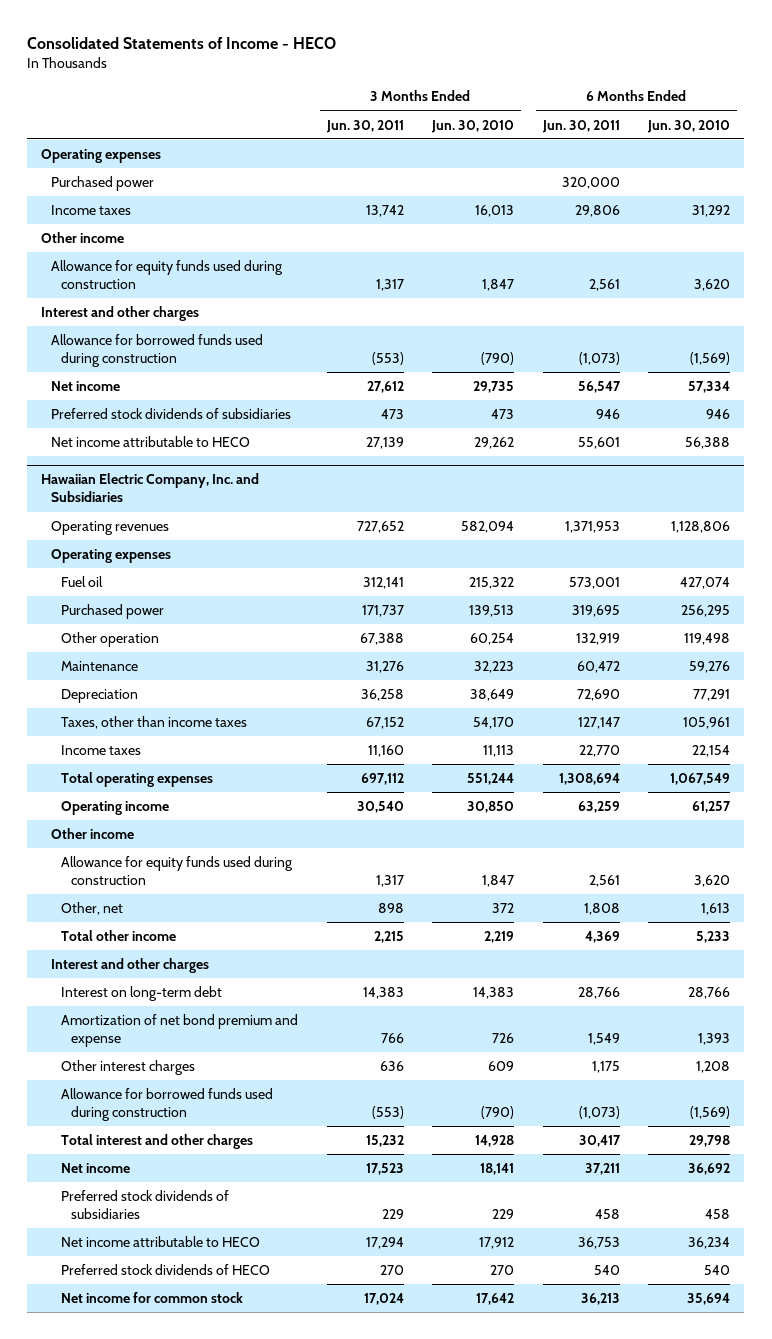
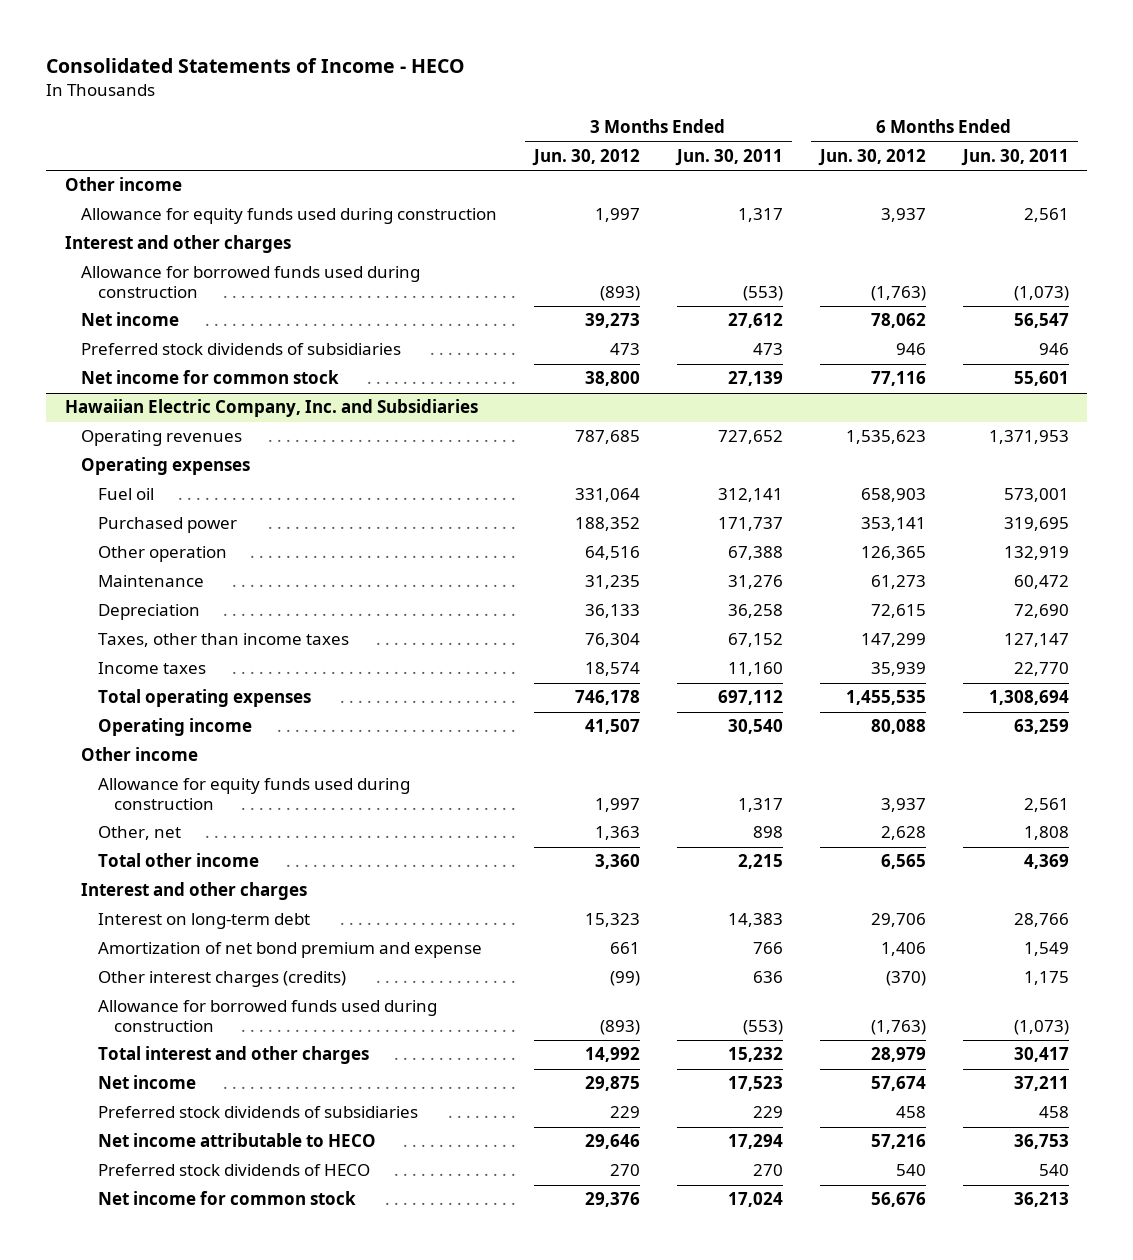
[431,119,515,133] Jun. 30, 2010 -> none
[647,119,731,133] Jun. 30, 2010 -> none
none -> [532,149,641,167] Jun. 30, 2012
none -> [817,149,926,167] Jun. 30, 2012
[41,149,162,164] Operating expenses -> none
[51,176,155,192] Purchased power -> none
[51,205,132,216] Income taxes -> none
[51,436,251,448] Net income attributable to HECO -> [81,370,340,385] Net income for common stock
[61,1060,196,1076] Other interest charges -> [97,971,346,988] Other interest charges (credits)

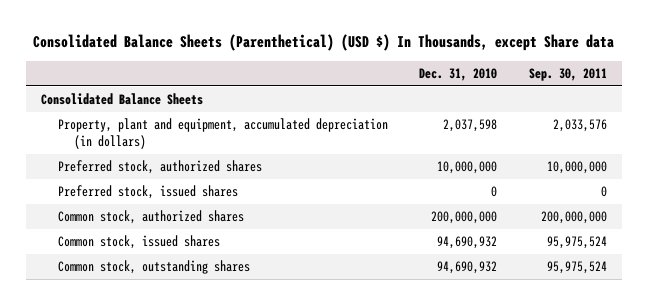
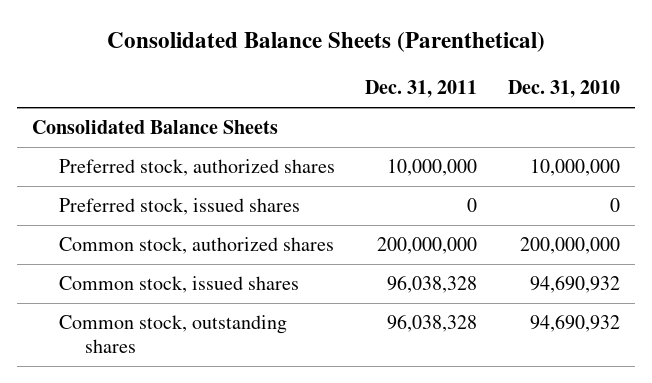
[33,33,615,51] Consolidated Balance Sheets (Parenthetical) (USD $) In Thousands, except Share data -> [107,32,546,53] Consolidated Balance Sheets (Parenthetical)
[528,67,607,81] Sep. 30, 2011 -> none
none -> [365,80,478,99] Dec. 31, 2011
[57,118,388,150] Property, plant and equipment, accumulated depreciation (in dollars) -> none

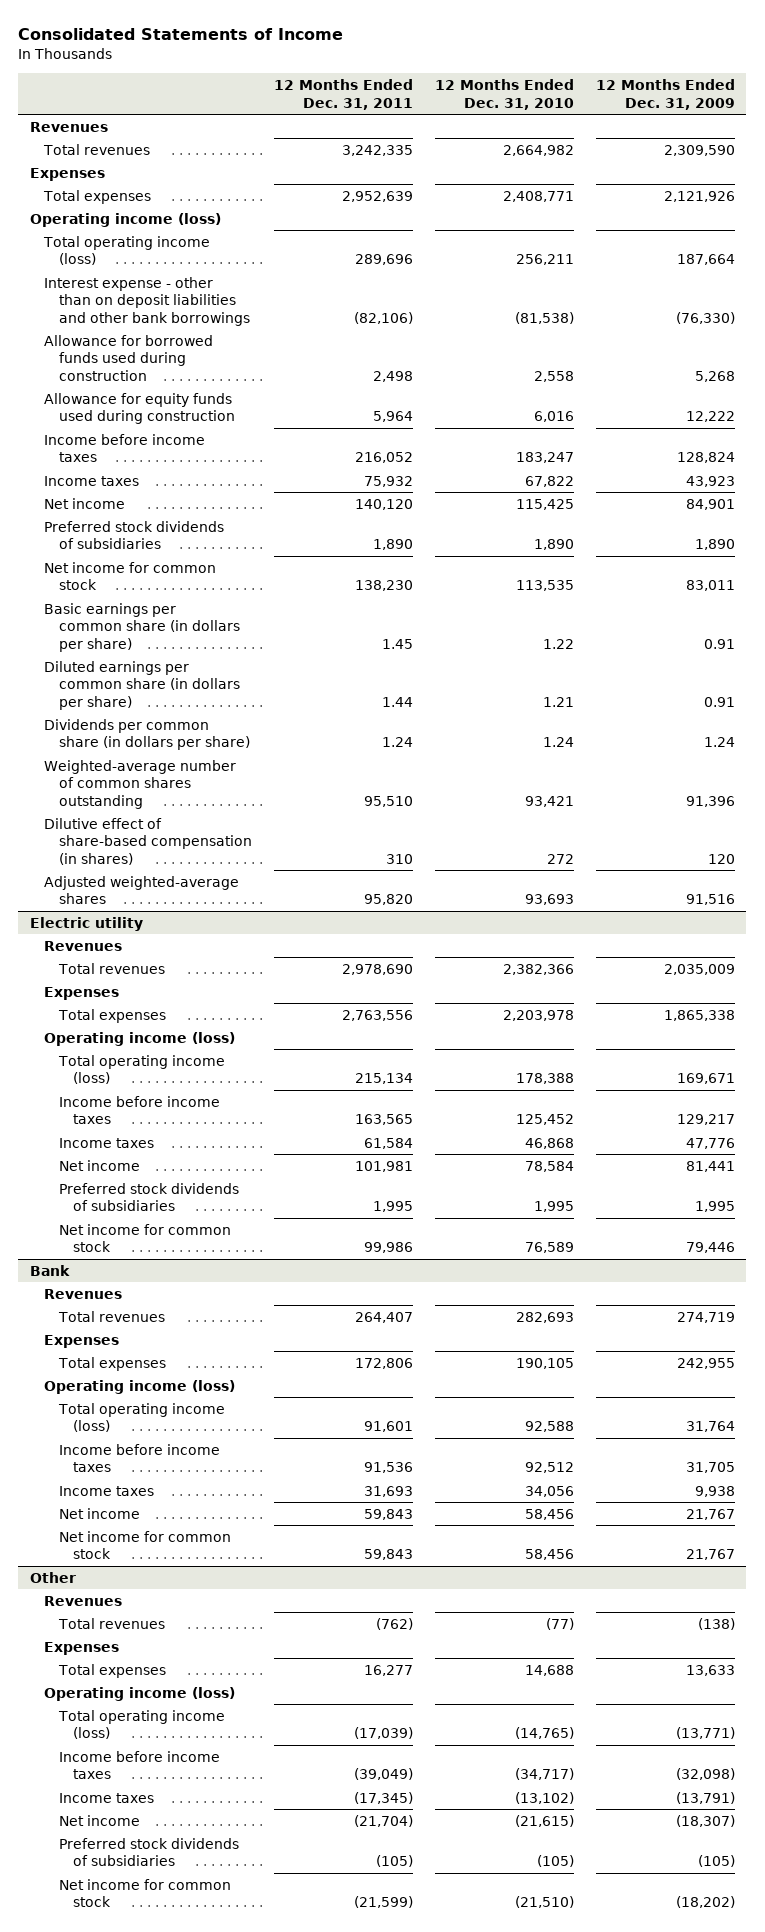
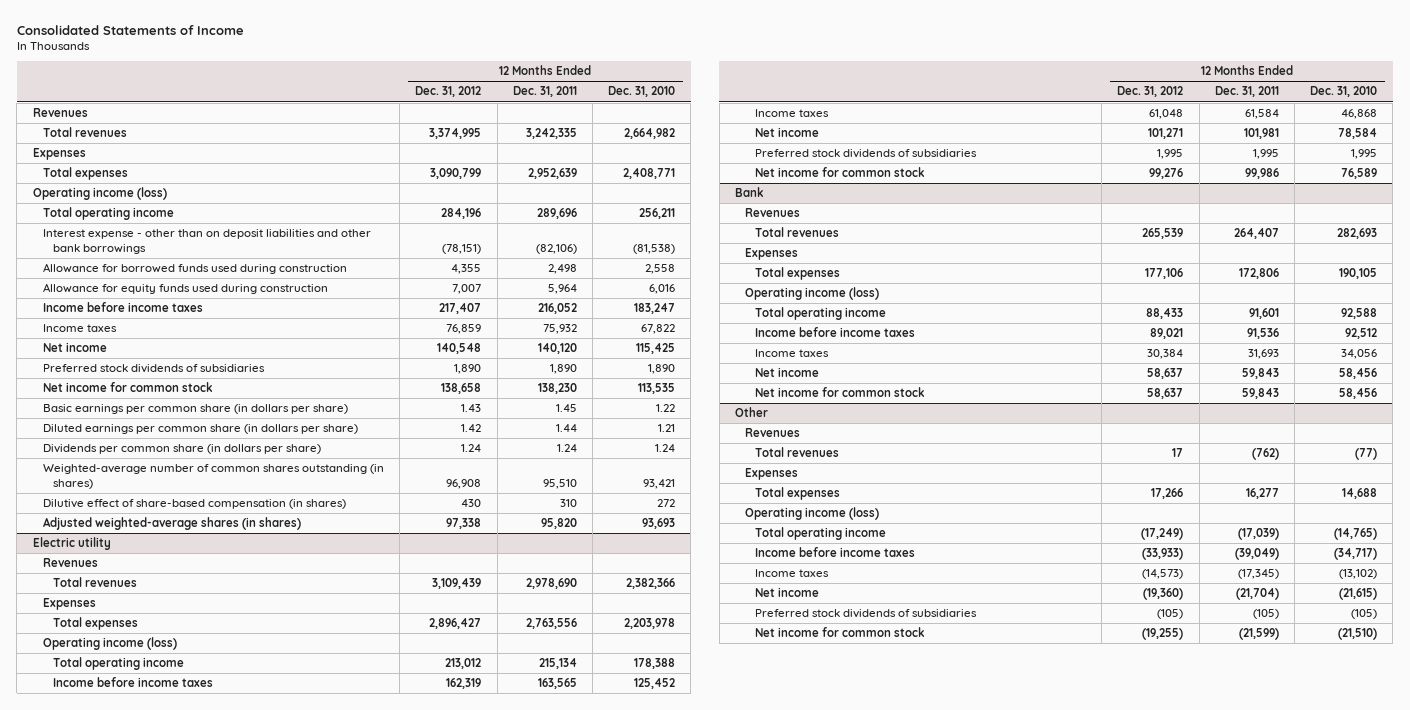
[596,79,736,110] 12 Months Ended Dec. 31, 2009 -> none
none -> [415,86,482,98] Dec. 31, 2012
[43,235,211,266] Total operating income (loss) -> [43,207,175,221] Total operating income
[44,759,237,809] Weighted-average number of common shares outstanding -> [43,464,385,489] Weighted-average number of common shares outstanding (in shares)
[44,875,240,905] Adjusted weighted-average shares -> [43,517,302,531] Adjusted weighted-average shares (in shares)
[57,1054,225,1085] Total operating income (loss) -> [53,657,185,671] Total operating income
[57,1402,225,1433] Total operating income (loss) -> [755,307,887,321] Total operating income
[57,1709,225,1740] Total operating income (loss) -> [755,527,887,541] Total operating income

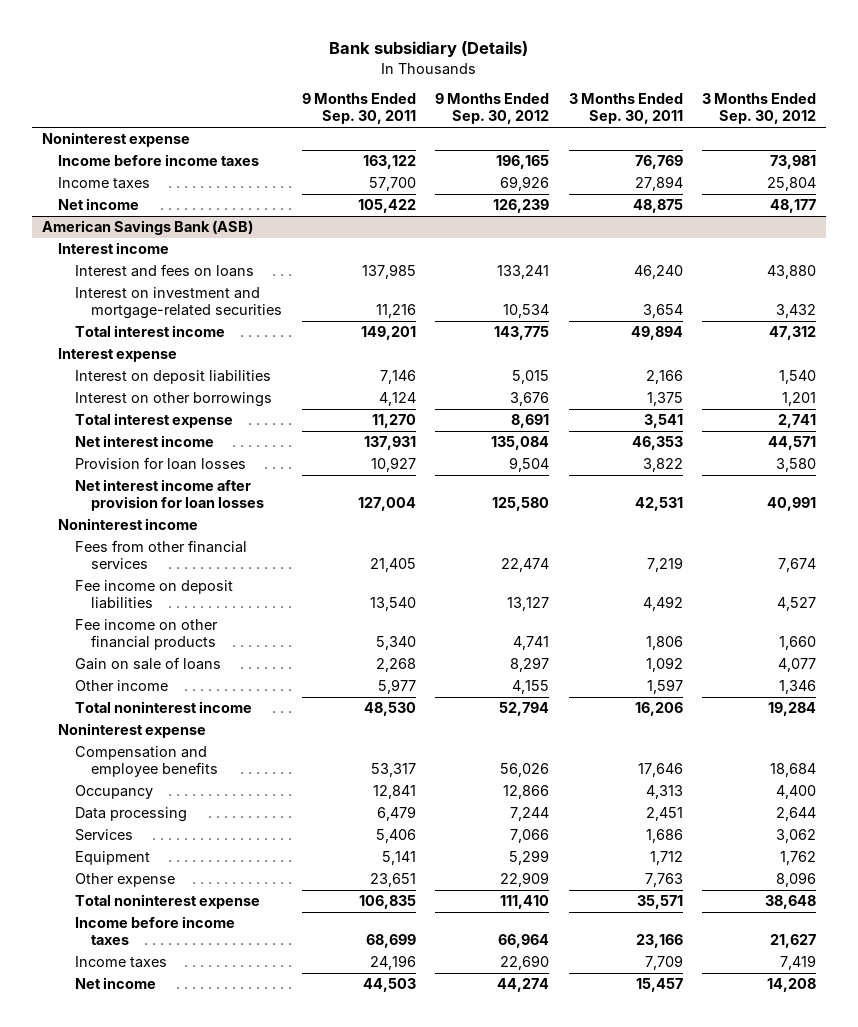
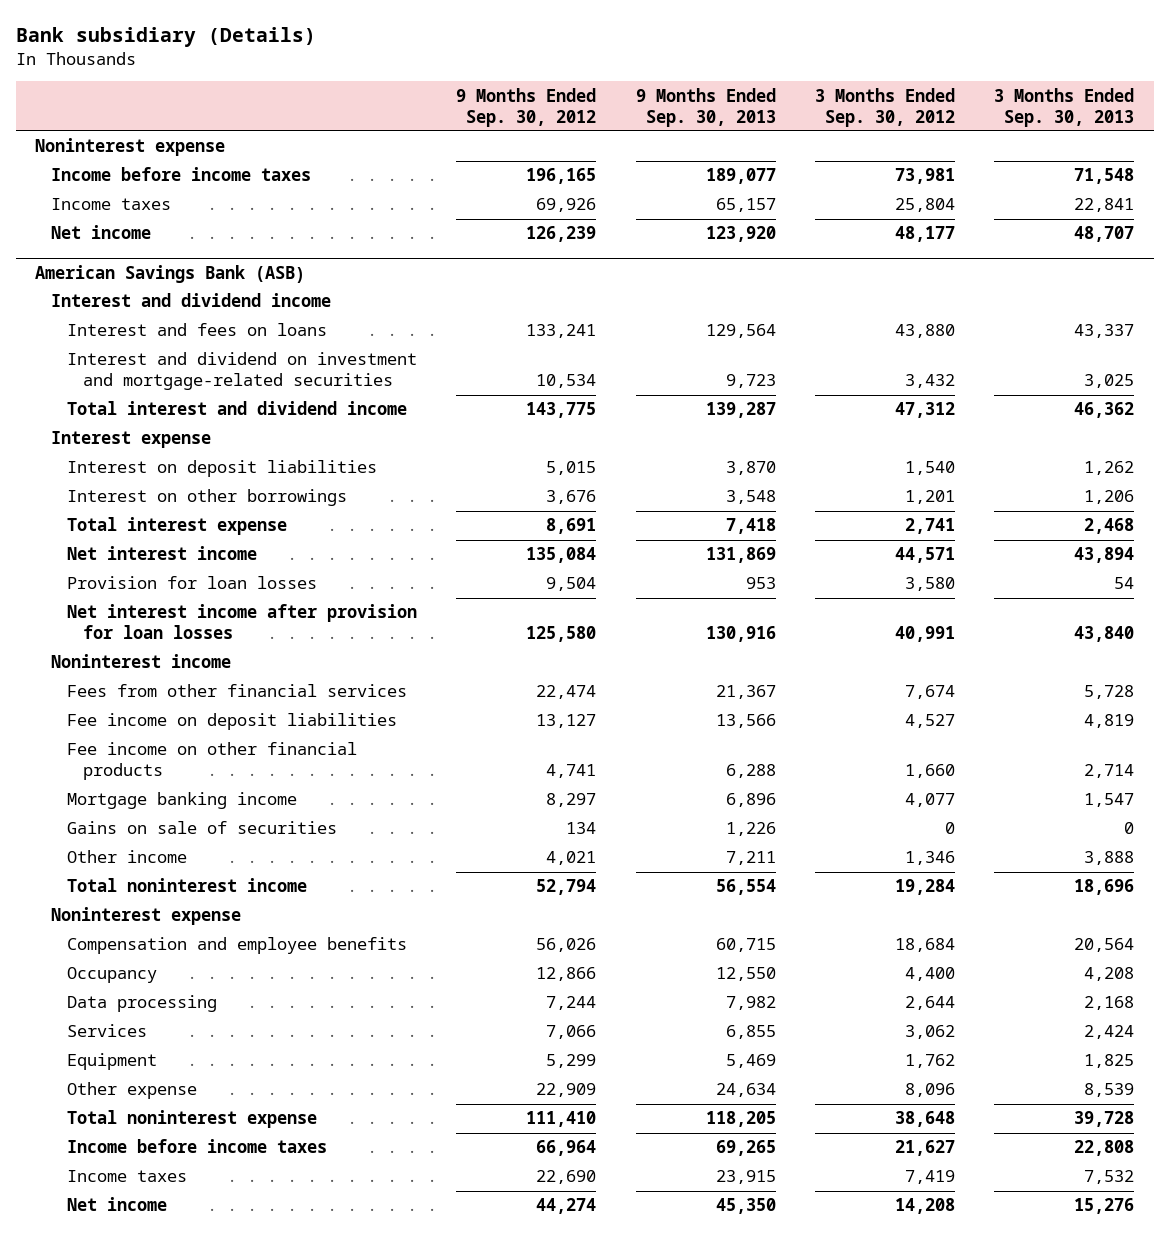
[301,93,416,125] 9 Months Ended Sep. 30, 2011 -> none
[568,93,683,125] 3 Months Ended Sep. 30, 2011 -> none
none -> [635,87,776,127] 9 Months Ended Sep. 30, 2013
none -> [994,87,1135,127] 3 Months Ended Sep. 30, 2013
[58,242,170,255] Interest income -> [51,293,332,308] Interest and dividend income
[74,287,283,320] Interest on investment and mortgage-related securities -> [67,352,418,391] Interest and dividend on investment and mortgage-related securities
[74,325,225,338] Total interest income -> [67,401,408,416] Total interest and dividend income
[74,657,221,671] Gain on sale of loans -> [67,792,298,810] Mortgage banking income
none -> [67,821,338,835] Gains on sale of securities
[512,680,550,695] 4,155 -> [546,851,597,866] 4,021

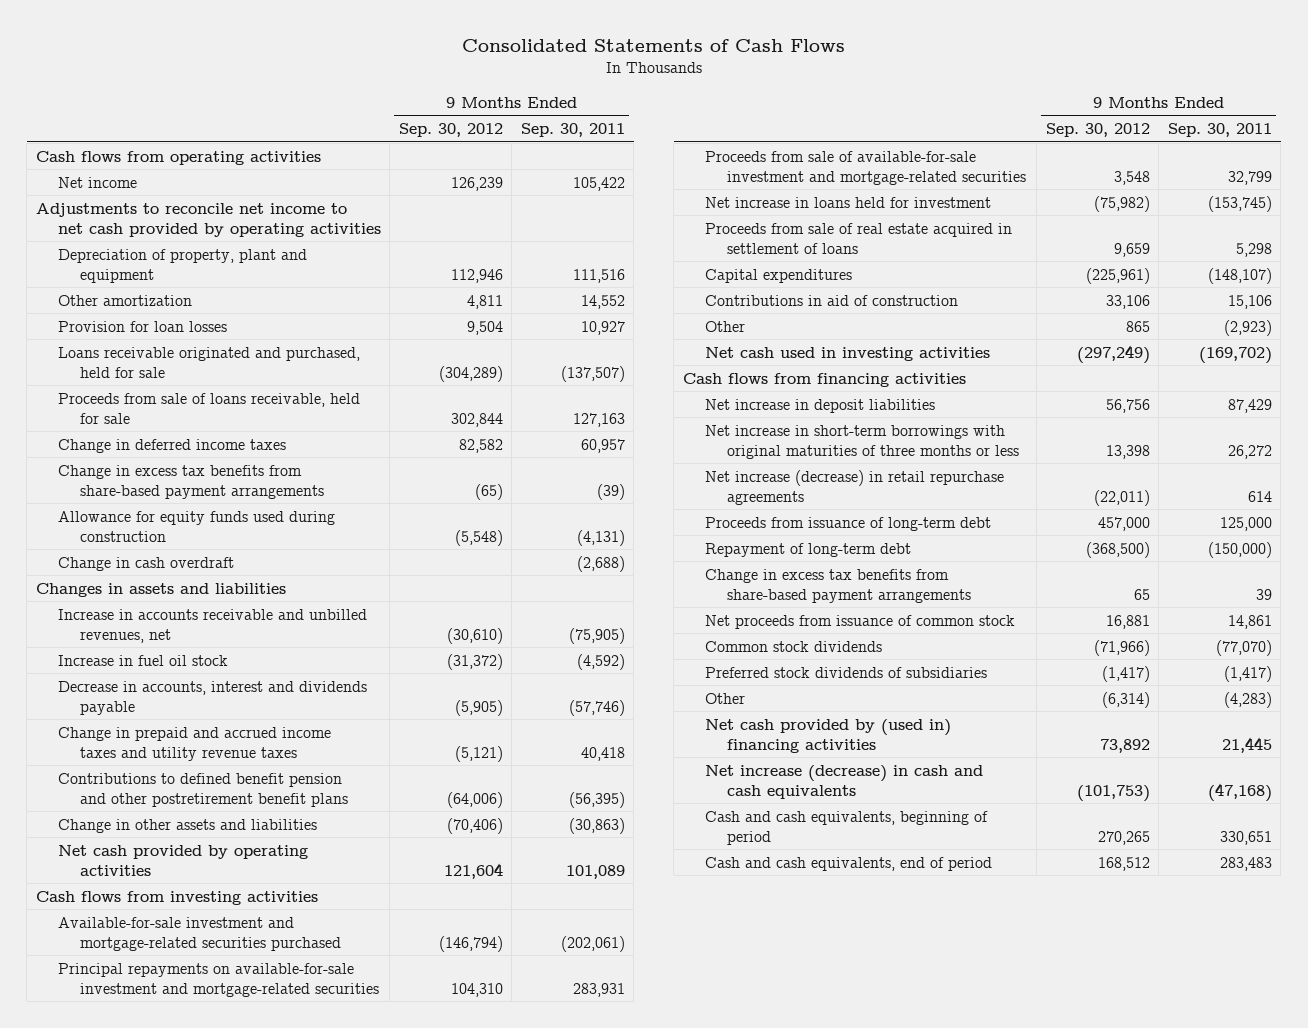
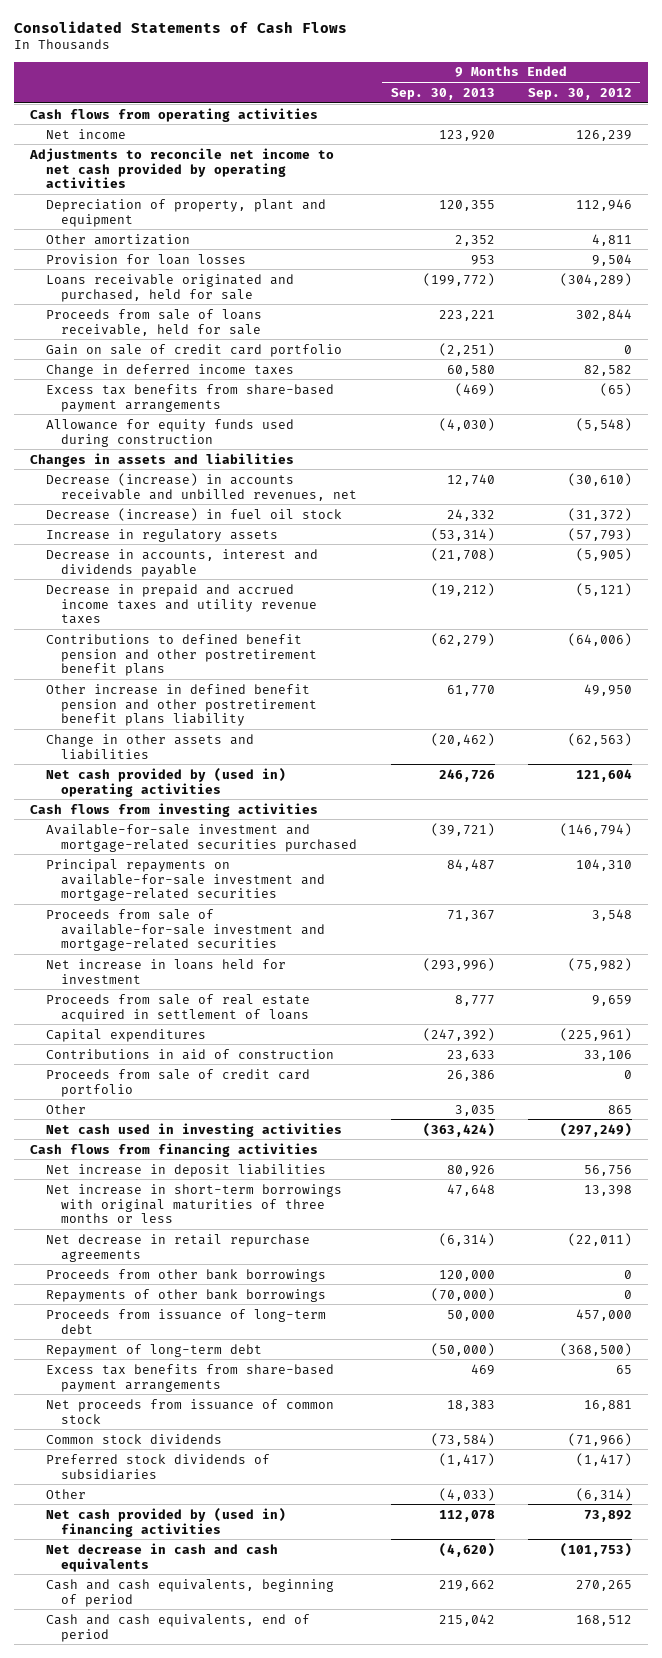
[520,122,625,137] Sep. 30, 2011 -> none
none -> [390,87,495,100] Sep. 30, 2013
none -> [45,343,342,357] Gain on sale of credit card portfolio
[57,464,324,499] Change in excess tax benefits from share-based payment arrangements -> [45,383,334,412] Excess tax benefits from share-based payment arrangements
[57,556,234,571] Change in cash overdraft -> none
[57,608,367,643] Increase in accounts receivable and unbilled revenues, net -> [45,472,358,501] Decrease (increase) in accounts receivable and unbilled revenues, net
[57,654,228,666] Increase in fuel oil stock -> [45,507,342,521] Decrease (increase) in fuel oil stock
none -> [45,528,278,542] Increase in regulatory assets
[57,726,331,761] Change in prepaid and accrued income taxes and utility revenue taxes -> [45,583,318,625] Decrease in prepaid and accrued income taxes and utility revenue taxes
none -> [45,683,318,727] Other increase in defined benefit pension and other postretirement benefit plans liability
[446,817,503,834] (70,406) -> [567,732,632,746] (62,563)
[57,844,308,876] Net cash provided by operating activities -> [45,767,286,797] Net cash provided by (used in) operating activities
none -> [45,1068,310,1097] Proceeds from sale of credit card portfolio
[704,469,1004,505] Net increase (decrease) in retail repurchase agreements -> [45,1233,310,1262] Net decrease in retail repurchase agreements
none -> [45,1268,326,1282] Proceeds from other bank borrowings
none -> [45,1288,326,1302] Repayments of other bank borrowings
[704,568,972,603] Change in excess tax benefits from share-based payment arrangements -> [45,1363,334,1392] Excess tax benefits from share-based payment arrangements
[704,764,983,799] Net increase (decrease) in cash and cash equivalents -> [45,1542,278,1572] Net decrease in cash and cash equivalents

